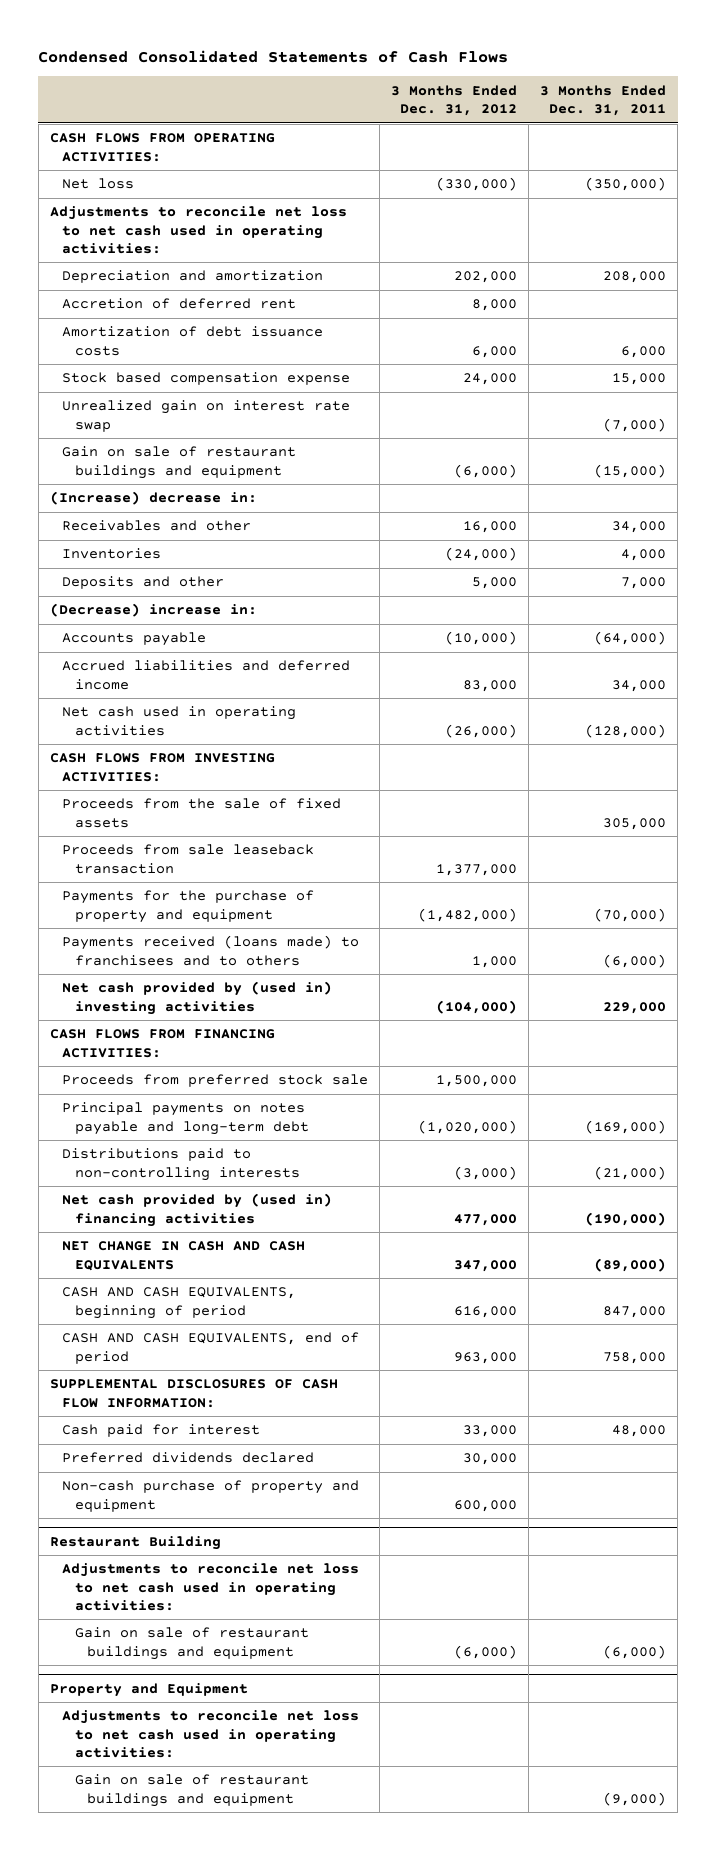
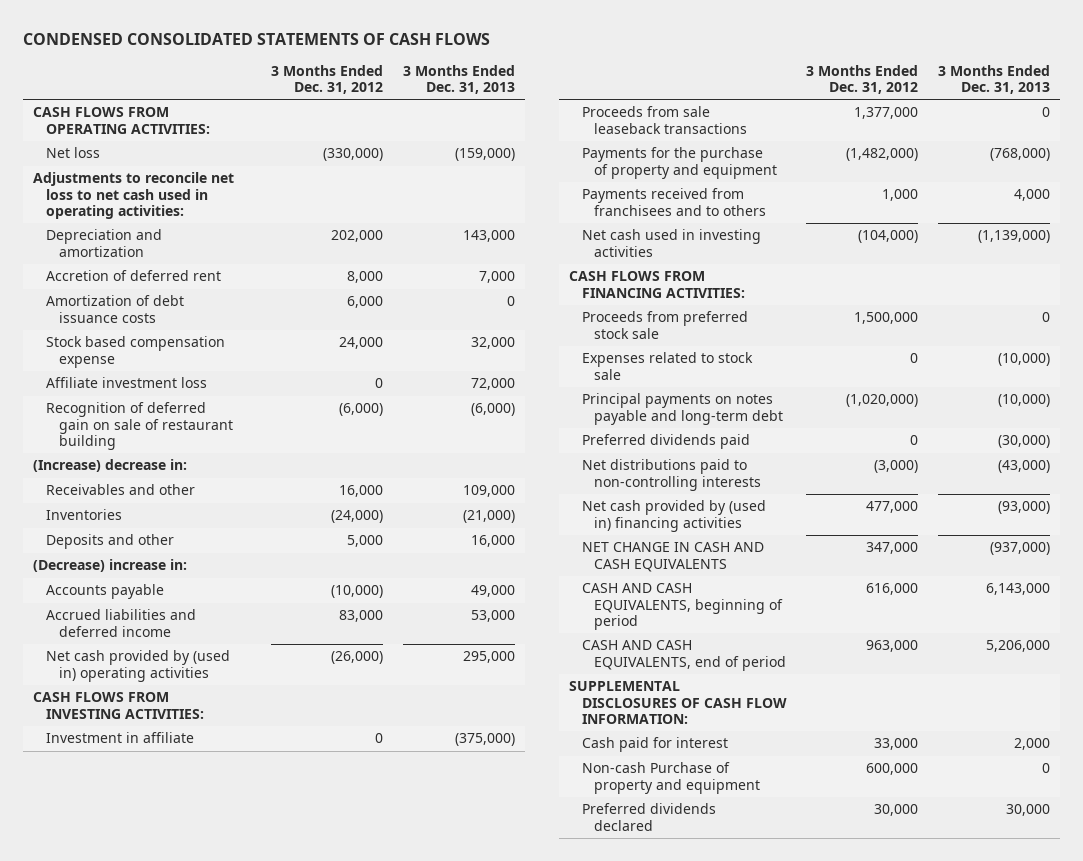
[38,49,509,63] Condensed Consolidated Statements of Cash Flows -> [23,32,491,45] CONDENSED CONSOLIDATED STATEMENTS OF CASH FLOWS
[540,84,667,117] 3 Months Ended Dec. 31, 2011 -> none
none -> [402,64,515,94] 3 Months Ended Dec. 31, 2013
[62,400,351,432] Unrealized gain on interest rate swap -> none
none -> [45,377,207,389] Affiliate investment loss
[62,446,297,479] Gain on sale of restaurant buildings and equipment -> [45,402,233,450] Recognition of deferred gain on sale of restaurant building
[62,706,297,736] Net cash used in operating activities -> [45,650,230,682] Net cash provided by (used in) operating activities
[62,798,342,828] Proceeds from the sale of fixed assets -> none
none -> [45,732,194,744] Investment in affiliate
[62,844,315,874] Proceeds from sale leaseback transaction -> [581,106,748,134] Proceeds from sale leaseback transactions
[62,935,360,966] Payments received (loans made) to franchisees and to others -> [581,188,767,216] Payments received from franchisees and to others
[62,981,333,1015] Net cash provided by (used in) investing activities -> [581,229,761,257] Net cash used in investing activities
none -> [581,352,753,380] Expenses related to stock sale
none -> [581,434,750,450] Preferred dividends paid
[62,1148,300,1181] Distributions paid to non-controlling interests -> [581,459,762,491] Net distributions paid to non-controlling interests
none -> [581,762,761,794] Non-cash Purchase of property and equipment
[62,1480,360,1512] Non-cash purchase of property and equipment -> none
[49,1535,221,1550] Restaurant Building -> none
[62,1563,360,1611] Adjustments to reconcile net loss to net cash used in operating activities: -> none
[74,1627,309,1660] Gain on sale of restaurant buildings and equipment -> none
[49,1682,248,1697] Property and Equipment -> none
[62,1710,360,1758] Adjustments to reconcile net loss to net cash used in operating activities: -> none
[74,1774,309,1807] Gain on sale of restaurant buildings and equipment -> none

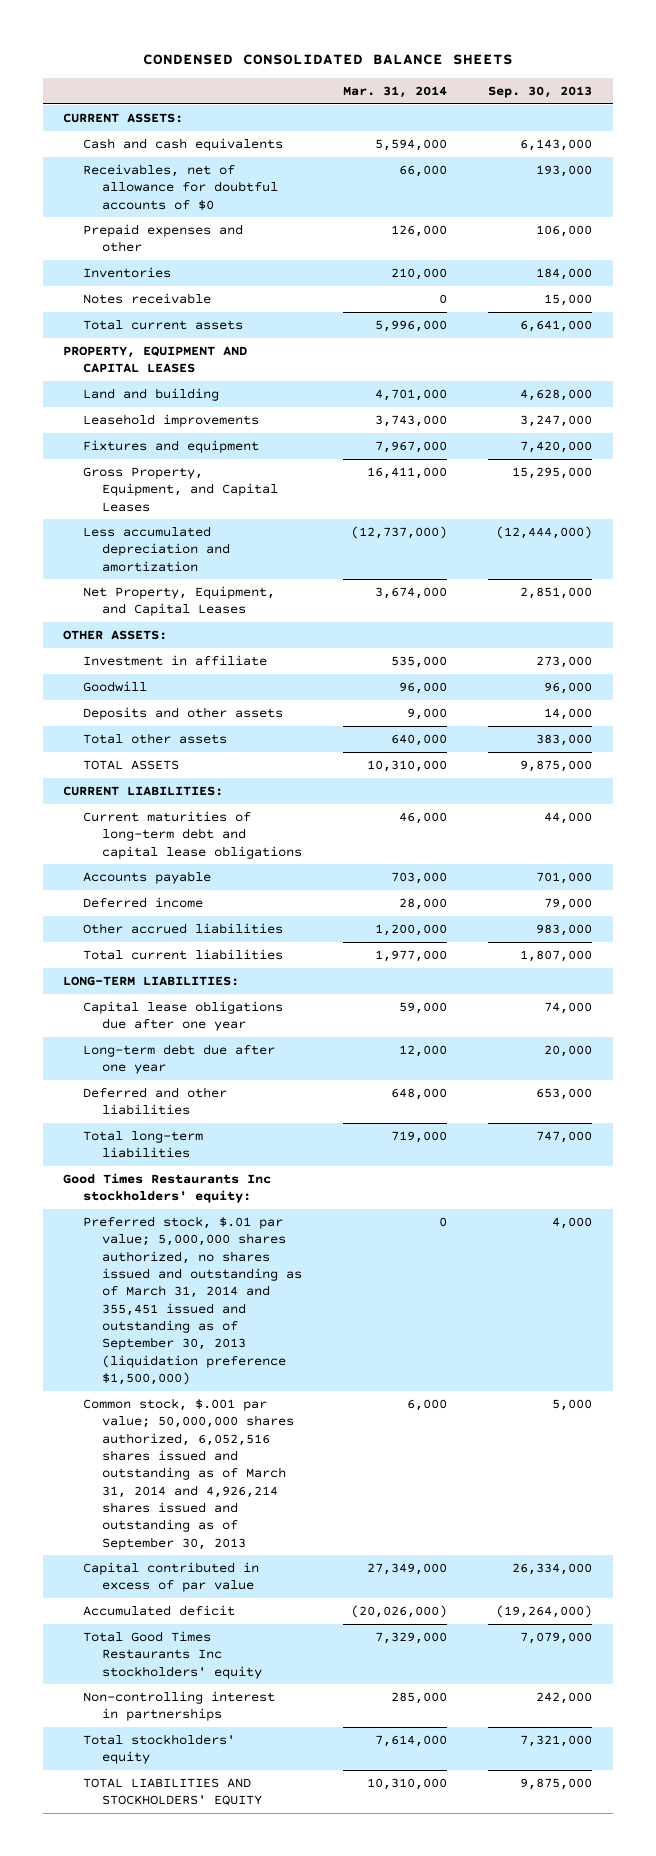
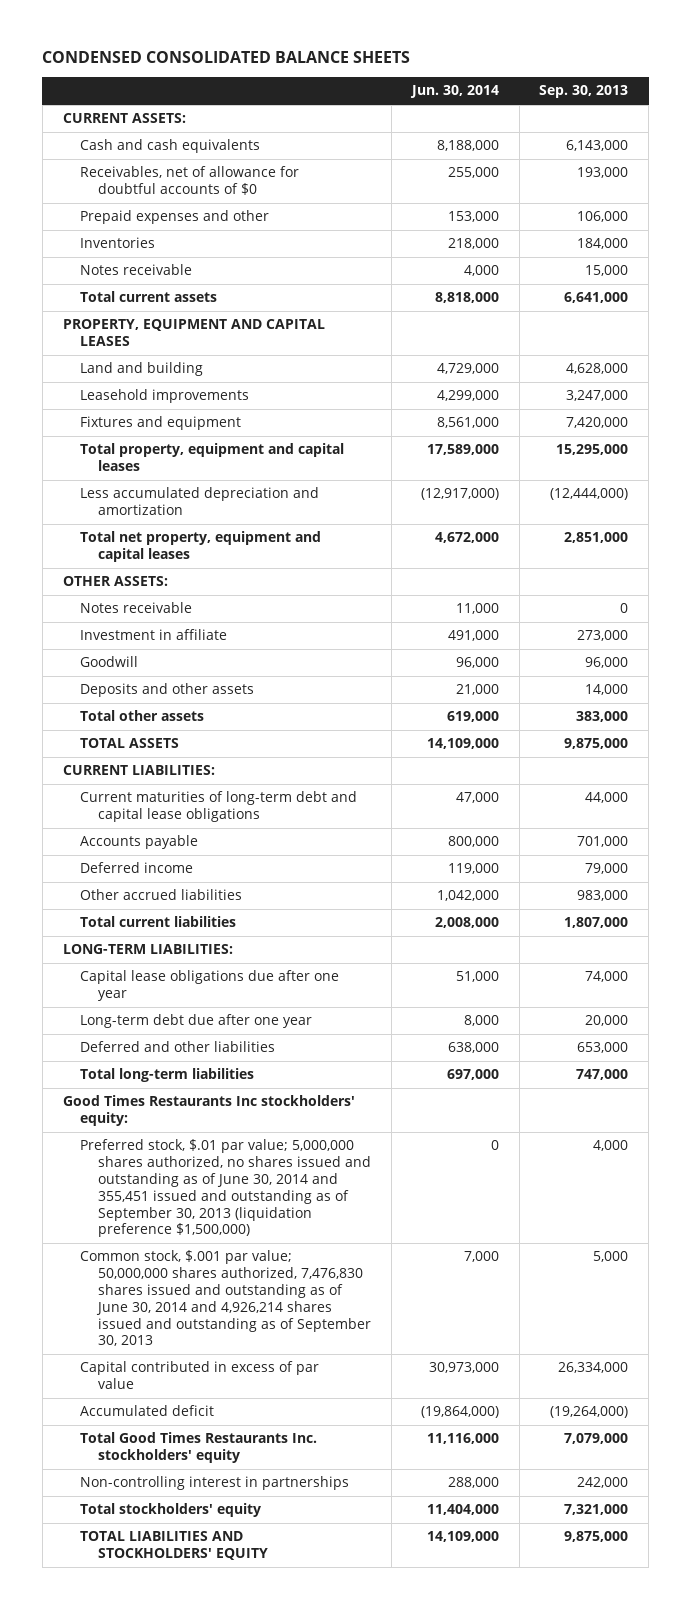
[342,86,447,99] Mar. 31, 2014 -> none
none -> [409,85,499,99] Jun. 30, 2014
[82,466,278,512] Gross Property, Equipment, and Capital Leases -> [80,443,345,472] Total property, equipment and capital leases
[82,585,275,617] Net Property, Equipment, and Capital Leases -> [80,531,322,563] Total net property, equipment and capital leases
none -> [80,602,193,614] Notes receivable
[82,1215,302,1385] Preferred stock, $.01 par value; 5,000,000 shares authorized, no shares issued and outstanding as of March 31, 2014 and 355,451 issued and outstanding as of September 30, 2013 (liquidation preference $1,500,000) -> [80,1139,372,1238] Preferred stock, $.01 par value; 5,000,000 shares authorized, no shares issued and outstanding as of June 30, 2014 and 355,451 issued and outstanding as of September 30, 2013 (liquidation preference $1,500,000)
[82,1397,294,1550] Common stock, $.001 par value; 50,000,000 shares authorized, 6,052,516 shares issued and outstanding as of March 31, 2014 and 4,926,214 shares issued and outstanding as of September 30, 2013 -> [80,1250,372,1347] Common stock, $.001 par value; 50,000,000 shares authorized, 7,476,830 shares issued and outstanding as of June 30, 2014 and 4,926,214 shares issued and outstanding as of September 30, 2013
[82,1630,262,1679] Total Good Times Restaurants Inc stockholders' equity -> [80,1432,318,1464] Total Good Times Restaurants Inc. stockholders' equity

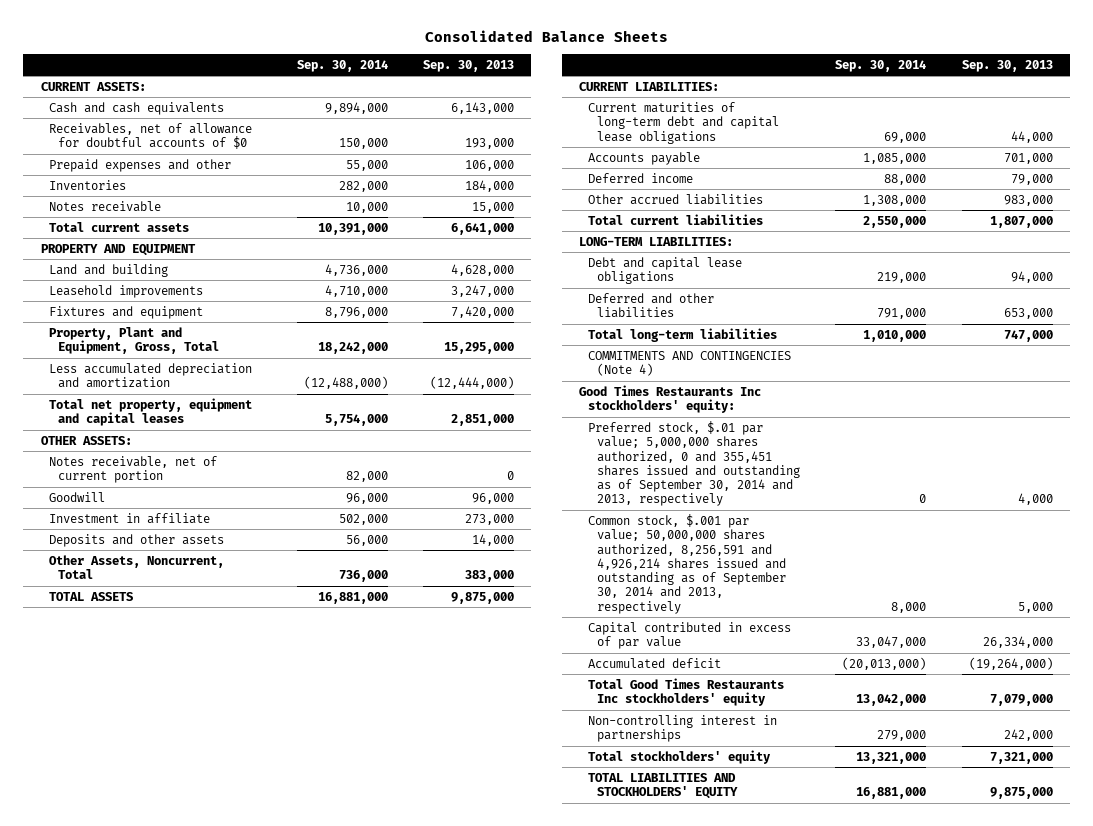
[42,51,411,64] CONDENSED CONSOLIDATED BALANCE SHEETS -> [424,29,668,42] Consolidated Balance Sheets
[409,85,499,99] Jun. 30, 2014 -> none
none -> [296,59,388,72] Sep. 30, 2014
[62,319,325,347] PROPERTY, EQUIPMENT AND CAPITAL LEASES -> [40,243,196,256] PROPERTY AND EQUIPMENT
[80,443,345,472] Total property, equipment and capital leases -> [49,326,220,355] Property, Plant and Equipment, Gross, Total
[80,602,193,614] Notes receivable -> [49,455,218,484] Notes receivable, net of current portion
[80,629,228,641] Investment in affiliate -> [49,512,211,524] Investment in affiliate
[80,710,205,722] Total other assets -> [49,554,225,580] Other Assets, Noncurrent, Total
[80,970,340,1002] Capital lease obligations due after one year -> none
[80,1014,313,1029] Long-term debt due after one year -> none
none -> [588,256,743,285] Debt and capital lease obligations
none -> [588,350,792,377] COMMITMENTS AND CONTINGENCIES (Note 4)
[80,1139,372,1238] Preferred stock, $.01 par value; 5,000,000 shares authorized, no shares issued and outstanding as of June 30, 2014 and 355,451 issued and outstanding as of September 30, 2013 (liquidation preference $1,500,000) -> [588,420,801,507] Preferred stock, $.01 par value; 5,000,000 shares authorized, 0 and 355,451 shares issued and outstanding as of September 30, 2014 and 2013, respectively
[80,1250,372,1347] Common stock, $.001 par value; 50,000,000 shares authorized, 7,476,830 shares issued and outstanding as of June 30, 2014 and 4,926,214 shares issued and outstanding as of September 30, 2013 -> [588,513,787,614] Common stock, $.001 par value; 50,000,000 shares authorized, 8,256,591 and 4,926,214 shares issued and outstanding as of September 30, 2014 and 2013, respectively
[80,1432,318,1464] Total Good Times Restaurants Inc. stockholders' equity -> [588,677,785,707] Total Good Times Restaurants Inc stockholders' equity

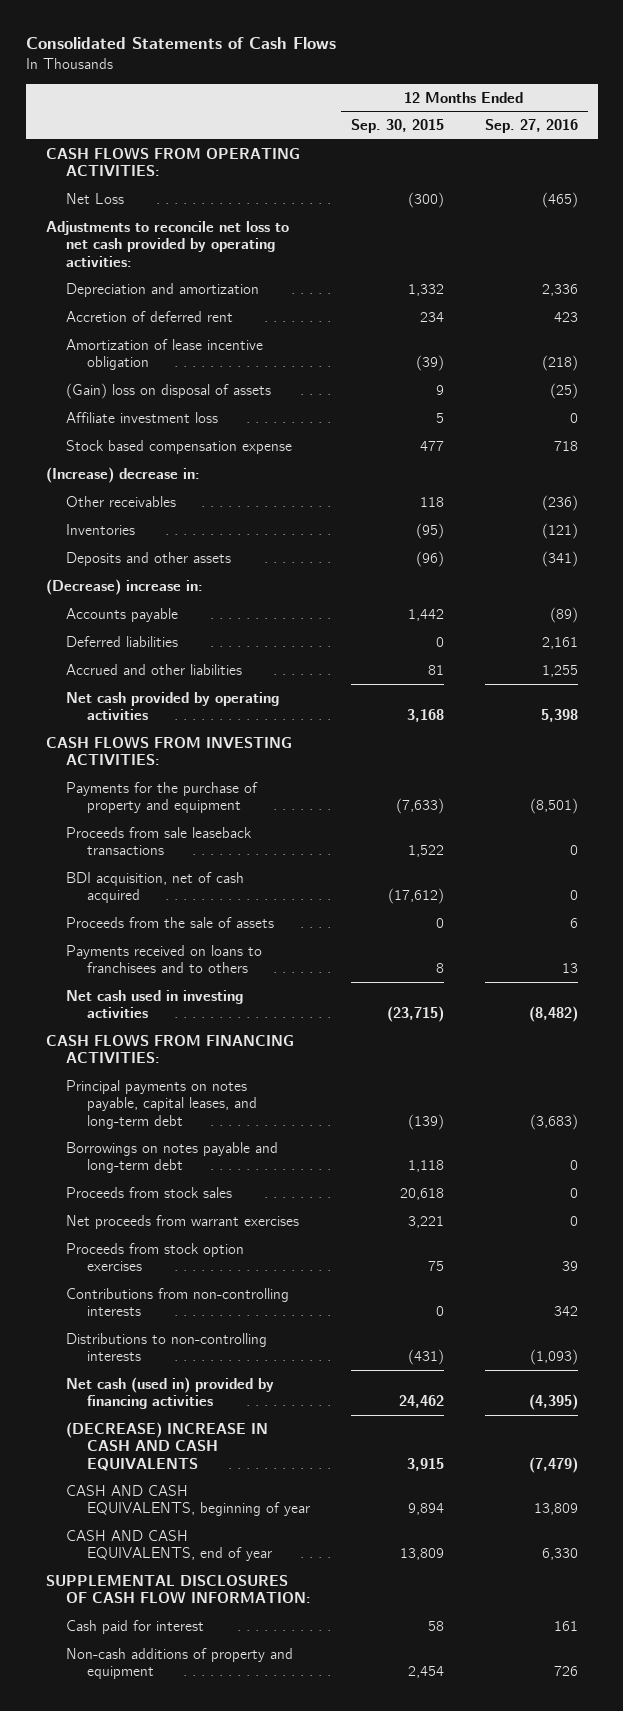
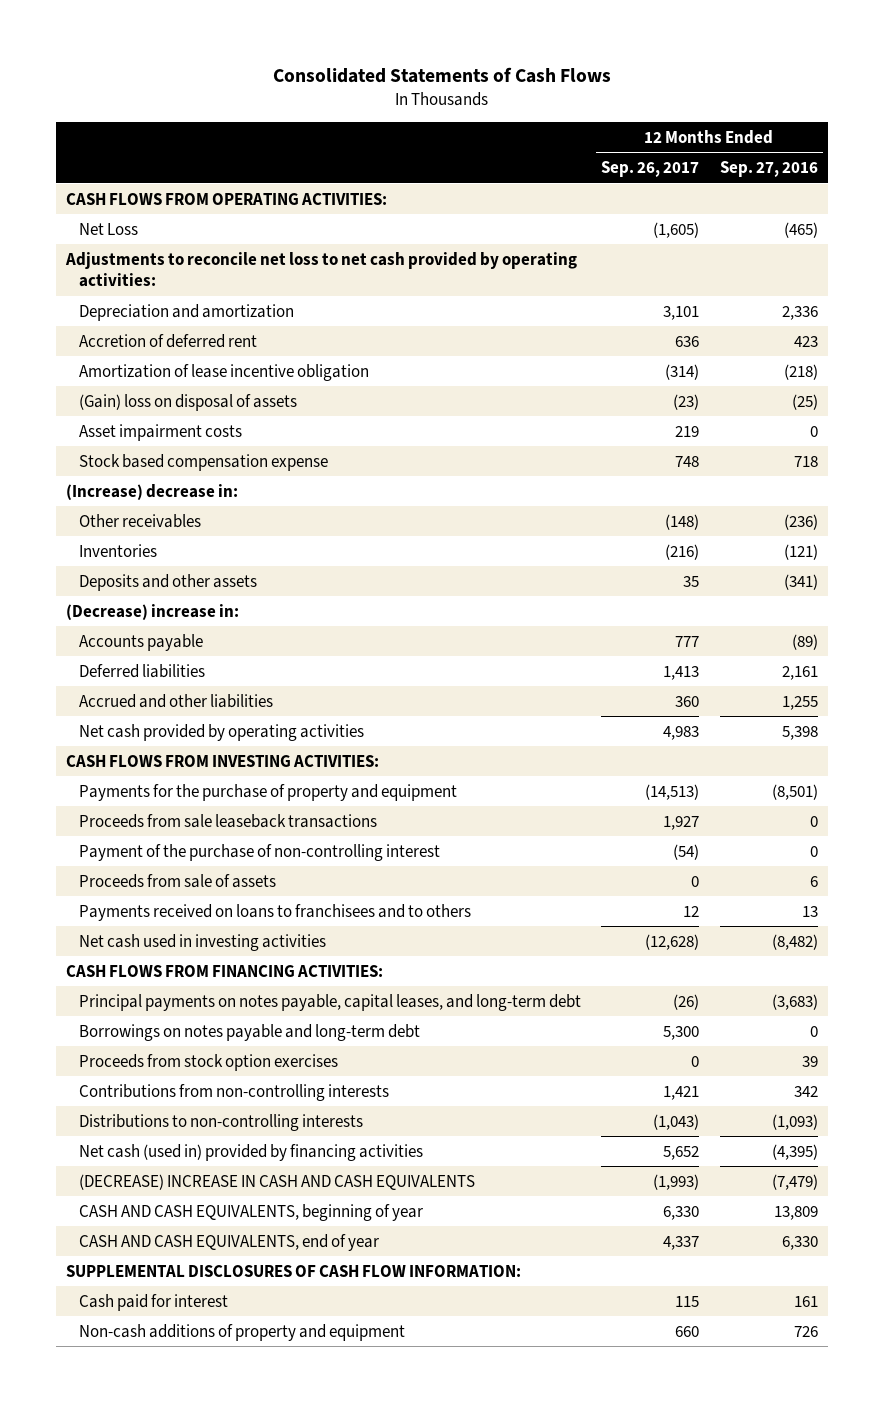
[351,119,445,134] Sep. 30, 2015 -> none
none -> [601,161,700,178] Sep. 26, 2017
[66,411,219,423] Affiliate investment loss -> none
none -> [78,423,242,441] Asset impairment costs
[66,871,245,904] BDI acquisition, net of cash acquired -> none
none -> [78,843,440,861] Payment of the purchase of non-controlling interest
[66,916,275,928] Proceeds from the sale of assets -> [78,873,276,888] Proceeds from sale of assets
[66,1186,233,1198] Proceeds from stock sales -> none
[66,1214,300,1229] Net proceeds from warrant exercises -> none

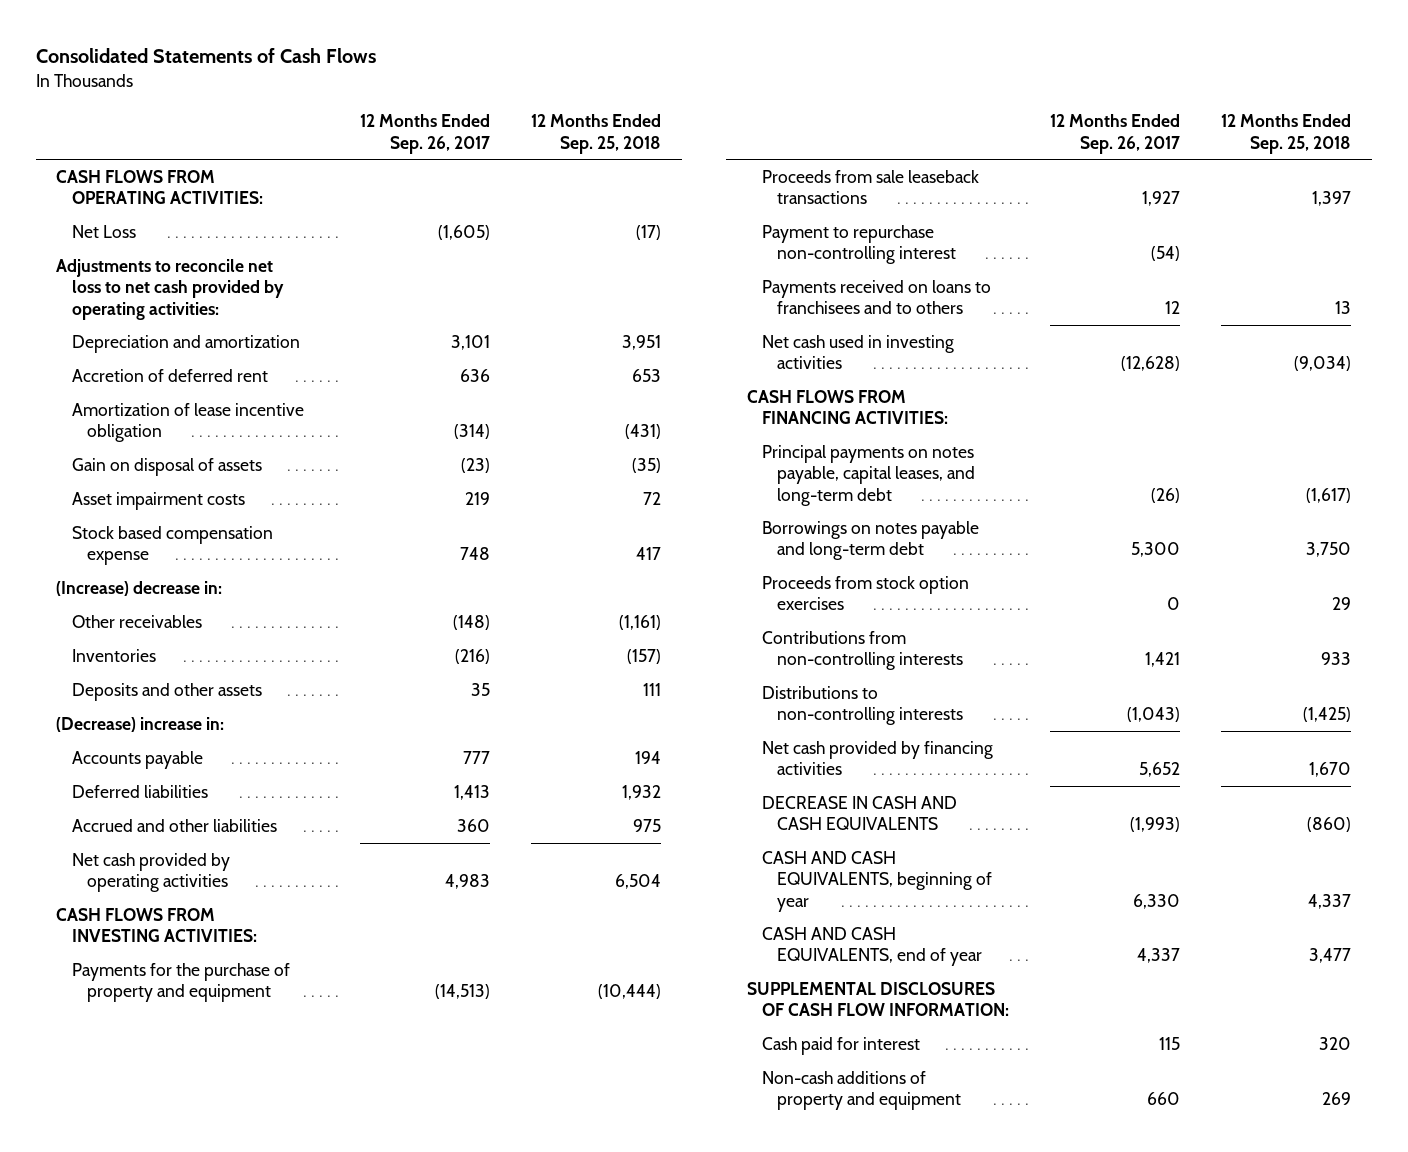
[719,161,818,178] Sep. 27, 2016 -> none
none -> [531,114,662,154] 12 Months Ended Sep. 25, 2018
[78,393,297,411] (Gain) loss on disposal of assets -> [71,458,262,477] Gain on disposal of assets
[78,873,276,888] Proceeds from sale of assets -> none
[78,843,440,861] Payment of the purchase of non-controlling interest -> [761,225,957,265] Payment to repurchase non-controlling interest
[78,1143,423,1161] Net cash (used in) provided by financing activities -> [761,741,993,776] Net cash provided by financing activities
[78,1173,475,1190] (DECREASE) INCREASE IN CASH AND CASH EQUIVALENTS -> [761,796,957,831] DECREASE IN CASH AND CASH EQUIVALENTS

